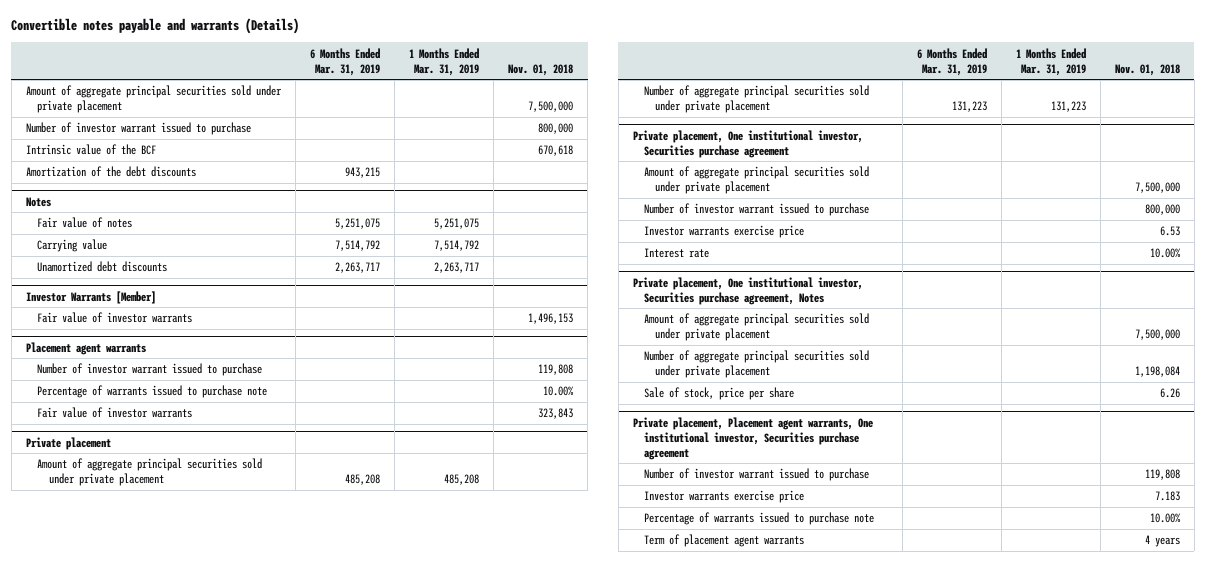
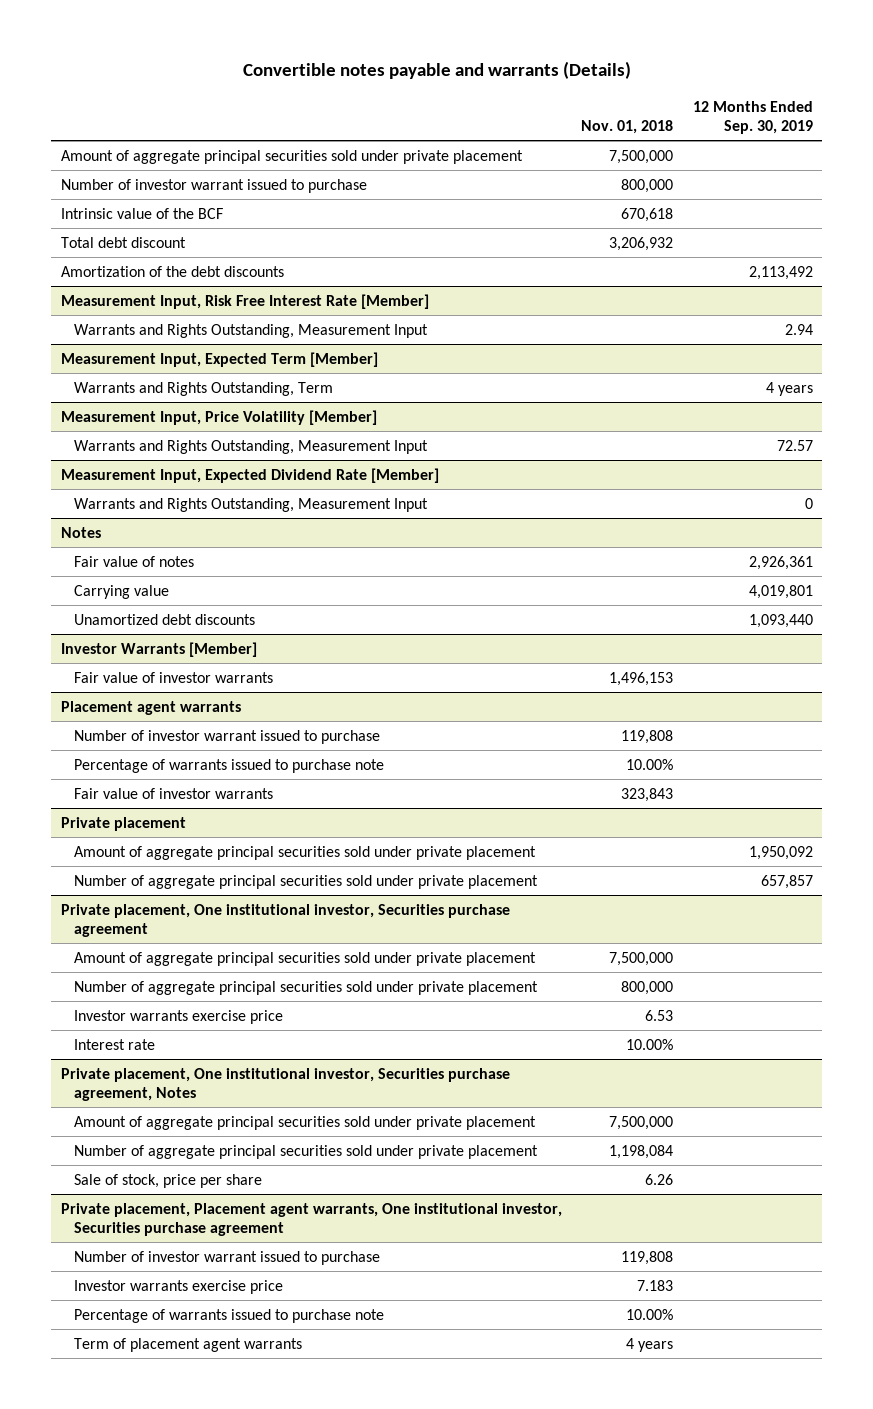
[310,47,381,76] 6 Months Ended Mar. 31, 2019 -> none
[409,47,480,76] 1 Months Ended Mar. 31, 2019 -> none
none -> [692,100,813,134] 12 Months Ended Sep. 30, 2019
none -> [60,236,186,248] Total debt discount
none -> [60,293,429,309] Measurement Input, Risk Free Interest Rate [Member]
none -> [73,323,428,338] Warrants and Rights Outstanding, Measurement Input
none -> [60,351,378,367] Measurement Input, Expected Term [Member]
none -> [73,381,333,396] Warrants and Rights Outstanding, Term
none -> [60,409,377,425] Measurement Input, Price Volatility [Member]
none -> [73,439,428,454] Warrants and Rights Outstanding, Measurement Input
none -> [60,467,439,483] Measurement Input, Expected Dividend Rate [Member]
none -> [73,497,428,512] Warrants and Rights Outstanding, Measurement Input
[643,203,869,217] Number of investor warrant issued to purchase -> none
none -> [73,980,538,995] Number of aggregate principal securities sold under private placement

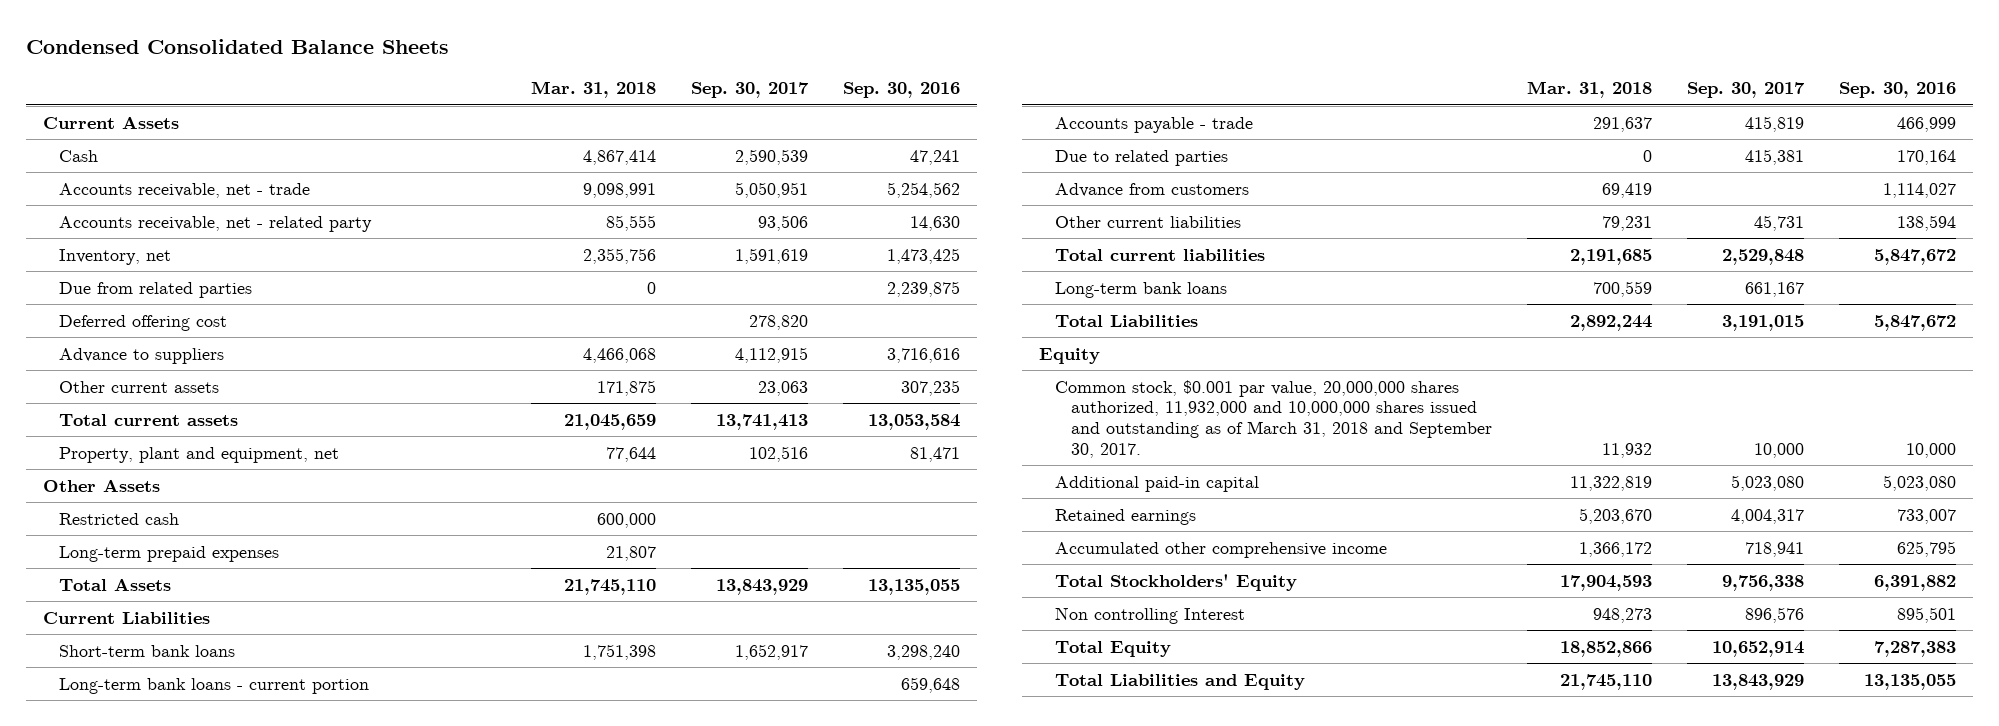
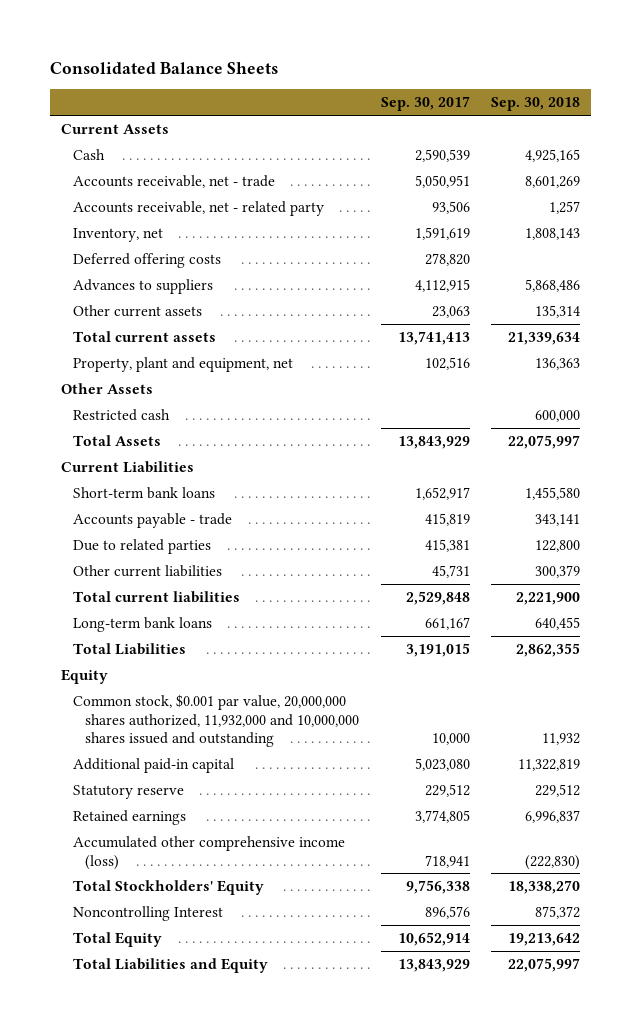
[26,38,450,54] Condensed Consolidated Balance Sheets -> [50,62,279,75] Consolidated Balance Sheets
[531,81,657,99] Mar. 31, 2018 -> none
[842,82,960,99] Sep. 30, 2016 -> none
none -> [490,97,580,112] Sep. 30, 2018
[59,281,253,298] Due from related parties -> none
[59,314,228,331] Deferred offering cost -> [73,252,222,268] Deferred offering costs
[59,347,225,364] Advance to suppliers -> [73,278,214,294] Advances to suppliers
[59,545,280,562] Long-term prepaid expenses -> none
[59,677,370,694] Long-term bank loans - current portion -> none
[1055,182,1250,197] Advance from customers -> none
[1055,379,1493,458] Common stock, $0.001 par value, 20,000,000 shares authorized, 11,932,000 and 10,000,000 shares issued and outstanding as of March 31, 2018 and September 30, 2017. -> [73,693,360,748] Common stock, $0.001 par value, 20,000,000 shares authorized, 11,932,000 and 10,000,000 shares issued and outstanding
none -> [73,784,185,799] Statutory reserve
[1731,508,1805,524] 4,004,317 -> [414,809,470,823] 3,774,805
[1055,541,1388,558] Accumulated other comprehensive income -> [73,835,346,870] Accumulated other comprehensive income (loss)
[1055,606,1246,624] Non controlling Interest -> [73,905,224,921] Noncontrolling Interest

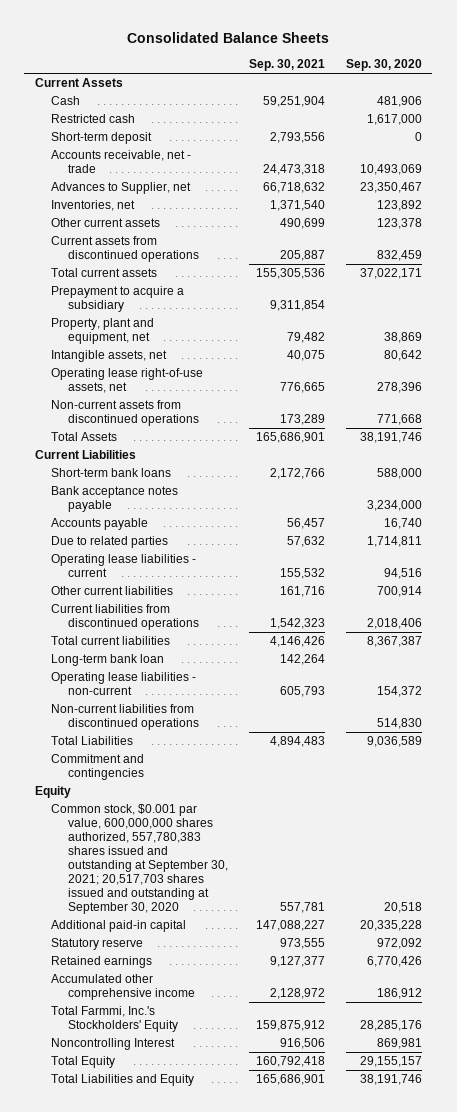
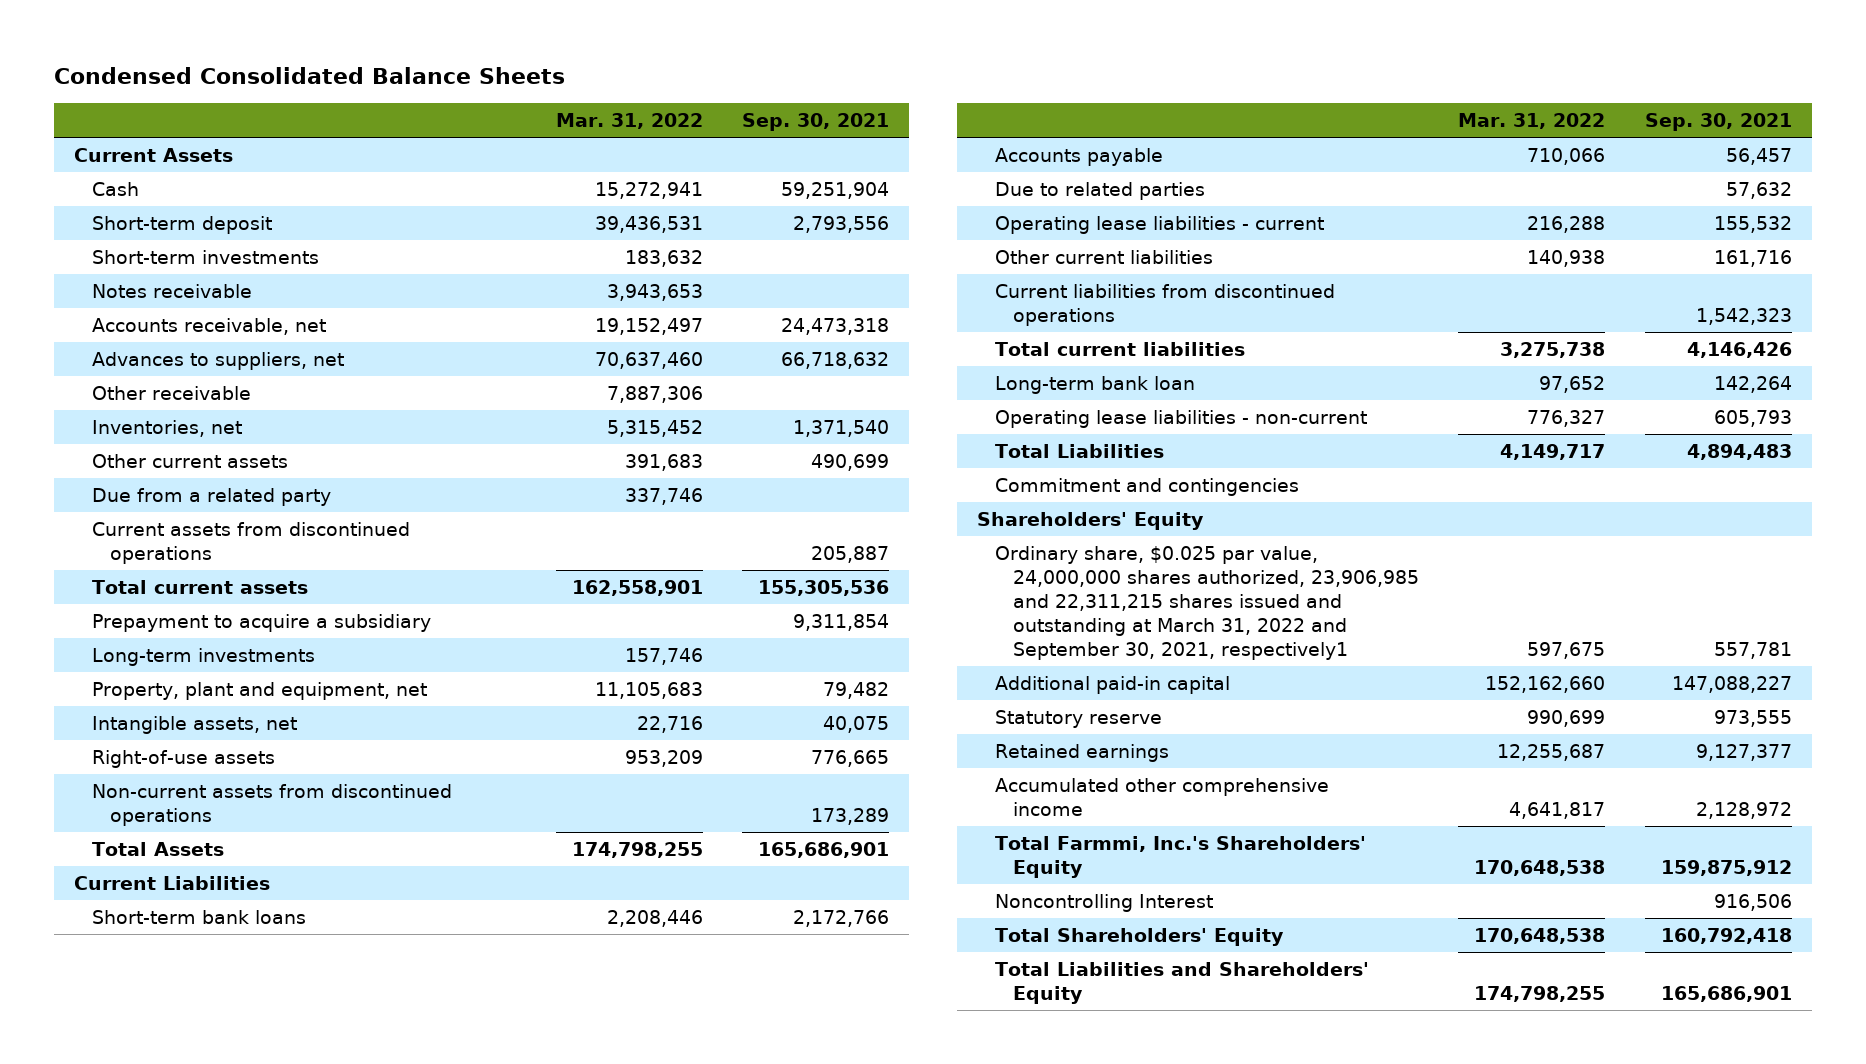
[127,32,330,44] Consolidated Balance Sheets -> [54,66,566,84] Condensed Consolidated Balance Sheets
[345,59,422,72] Sep. 30, 2020 -> none
none -> [555,113,703,130] Mar. 31, 2022
[51,114,136,124] Restricted cash -> none
none -> [92,250,320,265] Short-term investments
none -> [92,284,253,299] Notes receivable
[51,150,192,174] Accounts receivable, net - trade -> [92,318,327,336] Accounts receivable, net
[51,182,192,195] Advances to Supplier, net -> [92,352,345,371] Advances to suppliers, net
none -> [92,386,252,401] Other receivable
none -> [92,488,332,507] Due from a related party
none -> [92,648,316,667] Long-term investments
[51,368,204,394] Operating lease right-of-use assets, net -> [92,750,276,769] Right-of-use assets
[51,486,179,513] Bank acceptance notes payable -> none
[51,704,199,731] Non-current liabilities from discontinued operations -> none
[34,786,71,799] Equity -> [976,512,1204,531] Shareholders' Equity
[51,804,228,915] Common stock, $0.001 par value, 600,000,000 shares authorized, 557,780,383 shares issued and outstanding at September 30, 2021; 20,517,703 shares issued and outstanding at September 30, 2020 -> [994,546,1419,661] Ordinary share, $0.025 par value, 24,000,000 shares authorized, 23,906,985 and 22,311,215 shares issued and outstanding at March 31, 2022 and September 30, 2021, respectively1
[51,1006,178,1033] Total Farmmi, Inc.'s Stockholders' Equity -> [994,836,1366,879] Total Farmmi, Inc.'s Shareholders' Equity
[51,1056,116,1069] Total Equity -> [994,928,1284,947] Total Shareholders' Equity
[51,1074,195,1087] Total Liabilities and Equity -> [994,962,1369,1005] Total Liabilities and Shareholders' Equity

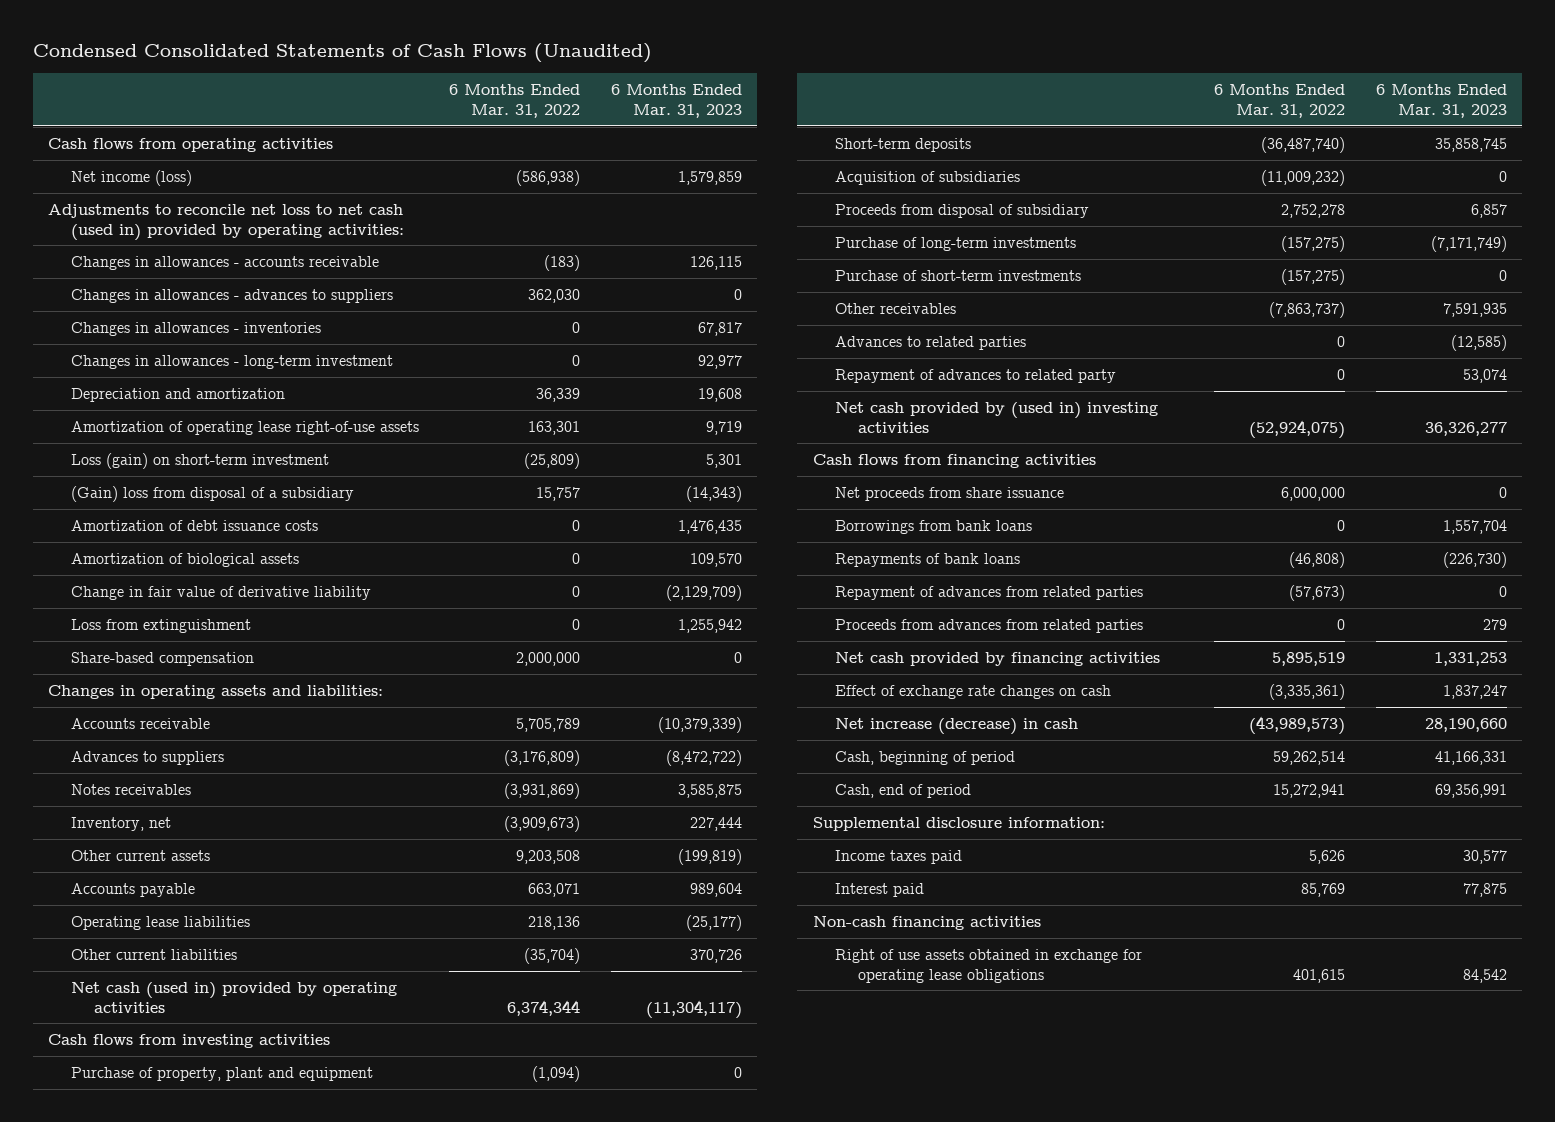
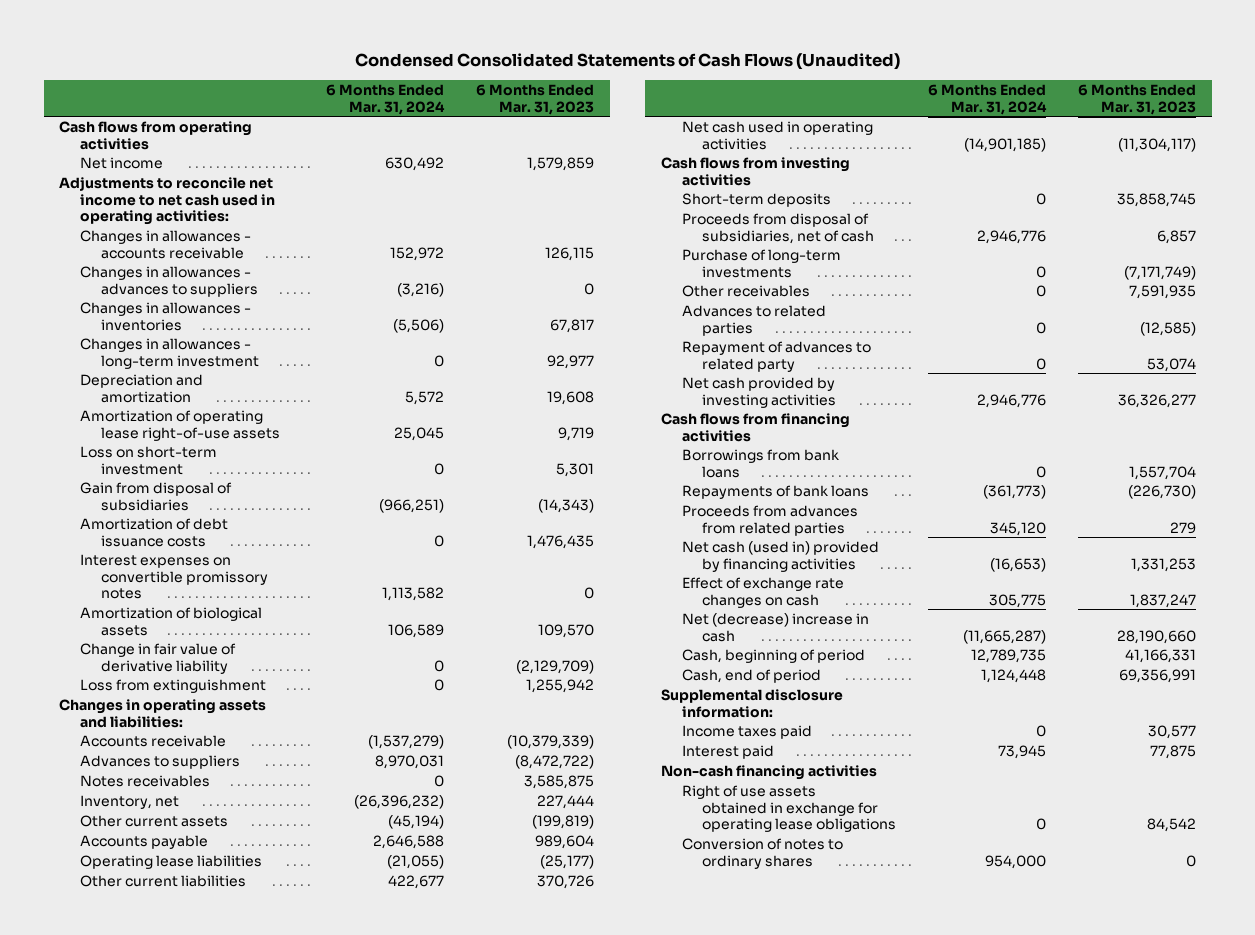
[449,84,581,119] 6 Months Ended Mar. 31, 2022 -> none
none -> [326,84,446,115] 6 Months Ended Mar. 31, 2024
[70,169,192,186] Net income (loss) -> [80,157,164,170] Net income
[47,203,404,241] Adjustments to reconcile net loss to net cash (used in) provided by operating activities: -> [59,177,276,226] Adjustments to reconcile net income to net cash used in operating activities:
[70,452,329,469] Loss (gain) on short-term investment -> [80,446,218,475] Loss on short-term investment
[70,485,354,502] (Gain) loss from disposal of a subsidiary -> [80,482,233,511] Gain from disposal of subsidiaries
none -> [80,554,268,600] Interest expenses on convertible promissory notes
[70,651,254,666] Share-based compensation -> none
[70,981,397,1013] Net cash (used in) provided by operating activities -> [681,121,873,150] Net cash used in operating activities
[70,1066,373,1081] Purchase of property, plant and equipment -> none
[835,170,1021,185] Acquisition of subsidiaries -> none
[835,203,1090,218] Proceeds from disposal of subsidiary -> [681,213,875,244] Proceeds from disposal of subsidiaries, net of cash
[835,269,1082,281] Purchase of short-term investments -> none
[835,401,1159,433] Net cash provided by (used in) investing activities -> [681,377,837,408] Net cash provided by investing activities
[835,486,1065,501] Net proceeds from share issuance -> none
[835,585,1144,600] Repayment of advances from related parties -> none
[835,651,1161,666] Net cash provided by financing activities -> [681,541,879,572] Net cash (used in) provided by financing activities
[835,717,1079,735] Net increase (decrease) in cash -> [681,613,869,642] Net (decrease) increase in cash
none -> [681,838,843,869] Conversion of notes to ordinary shares

